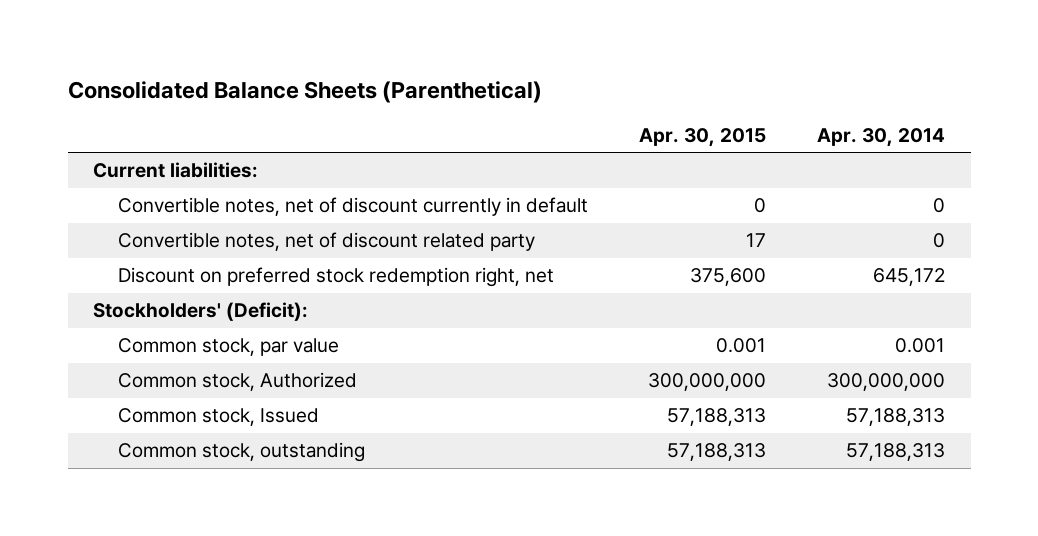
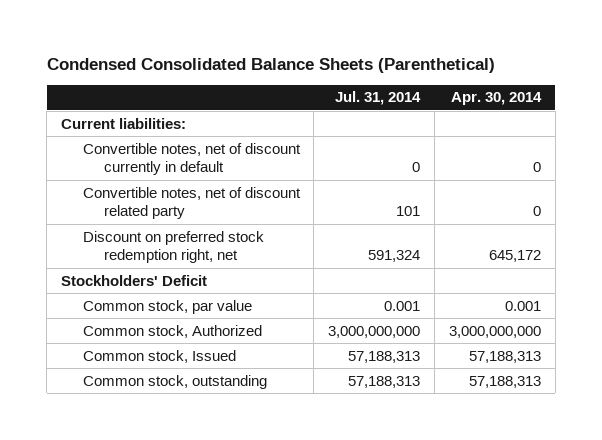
[67,80,542,103] Consolidated Balance Sheets (Parenthetical) -> [46,57,495,73] Condensed Consolidated Balance Sheets (Parenthetical)
[639,127,767,147] Apr. 30, 2015 -> none
none -> [335,91,422,106] Jul. 31, 2014
[92,302,308,322] Stockholders' (Deficit): -> [60,274,207,286] Stockholders' Deficit
[827,373,946,392] 300,000,000 -> [448,325,541,338] 3,000,000,000

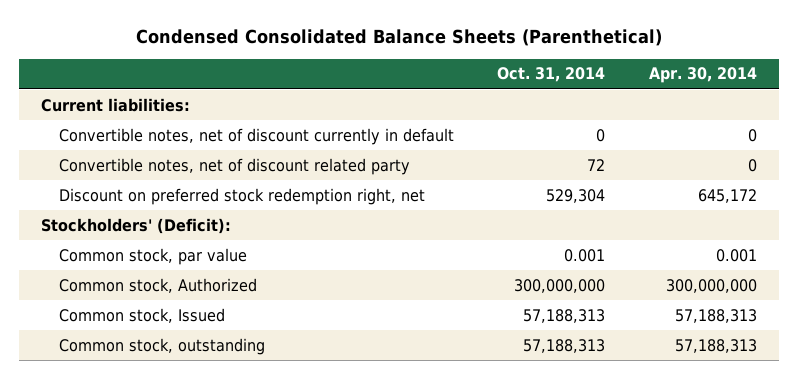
[335,91,422,106] Jul. 31, 2014 -> none
none -> [497,67,606,83] Oct. 31, 2014
[60,274,207,286] Stockholders' Deficit -> [40,217,231,234] Stockholders' (Deficit):
[448,325,541,338] 3,000,000,000 -> [665,278,757,293] 300,000,000

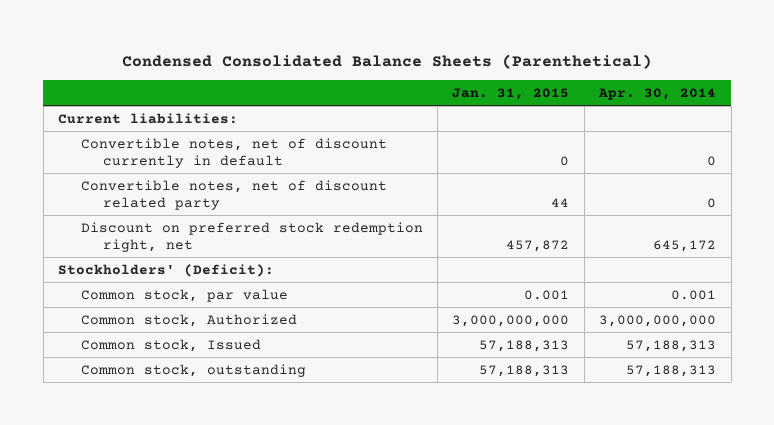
[497,67,606,83] Oct. 31, 2014 -> none
none -> [452,87,570,100] Jan. 31, 2015
[665,278,757,293] 300,000,000 -> [599,314,717,327] 3,000,000,000

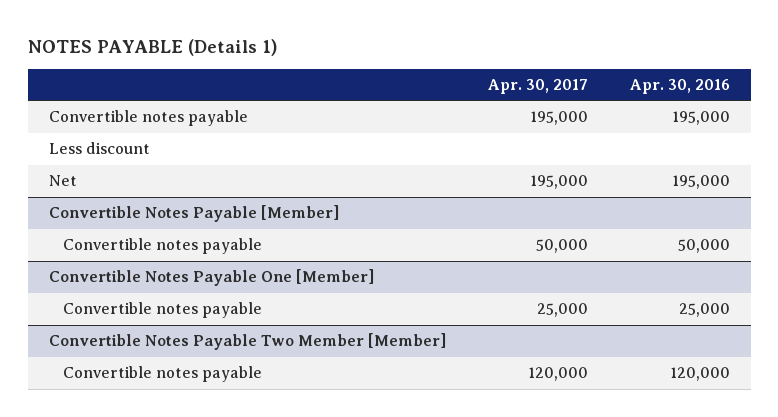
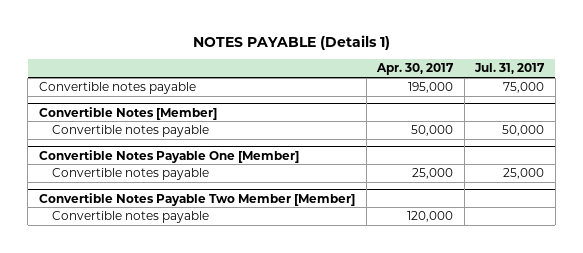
[629,79,730,95] Apr. 30, 2016 -> none
none -> [474,63,546,75] Jul. 31, 2017
[48,142,150,155] Less discount -> none
[48,175,77,187] Net -> none
[48,205,339,223] Convertible Notes Payable [Member] -> [38,106,217,120] Convertible Notes [Member]

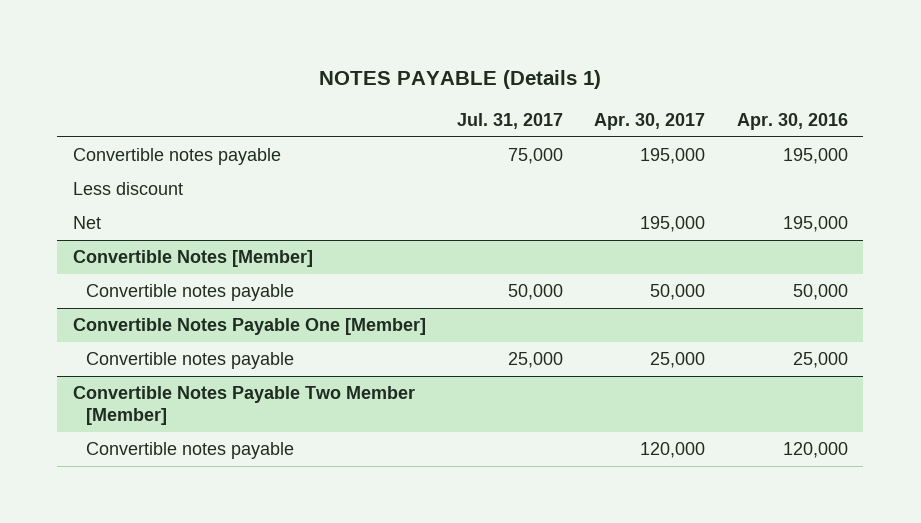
none -> [736,112,848,130] Apr. 30, 2016
none -> [73,181,184,195] Less discount
none -> [73,215,102,229] Net

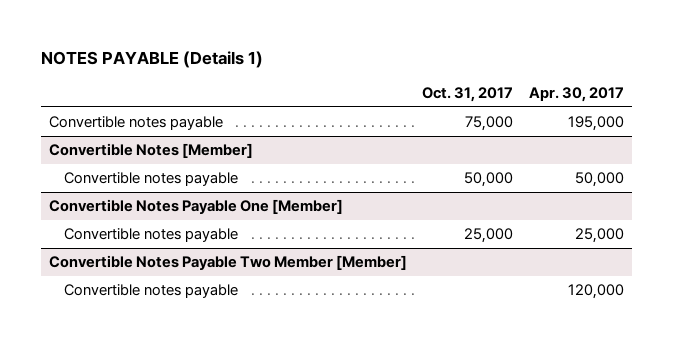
[457,112,564,129] Jul. 31, 2017 -> none
[736,112,848,130] Apr. 30, 2016 -> none
none -> [422,87,514,103] Oct. 31, 2017
[73,181,184,195] Less discount -> none
[73,215,102,229] Net -> none

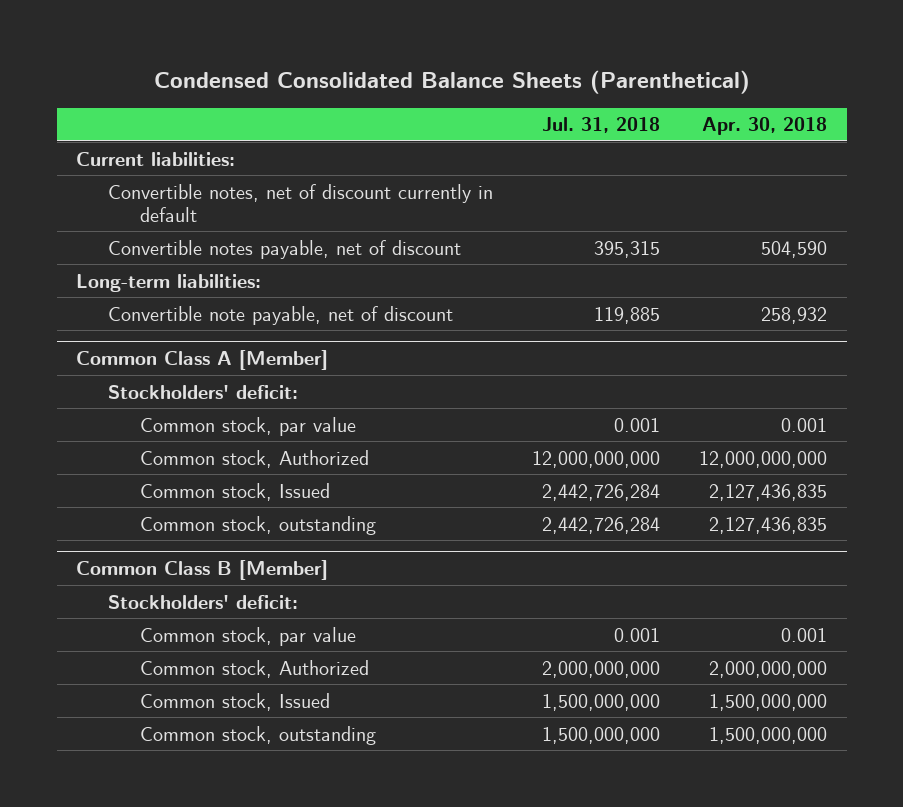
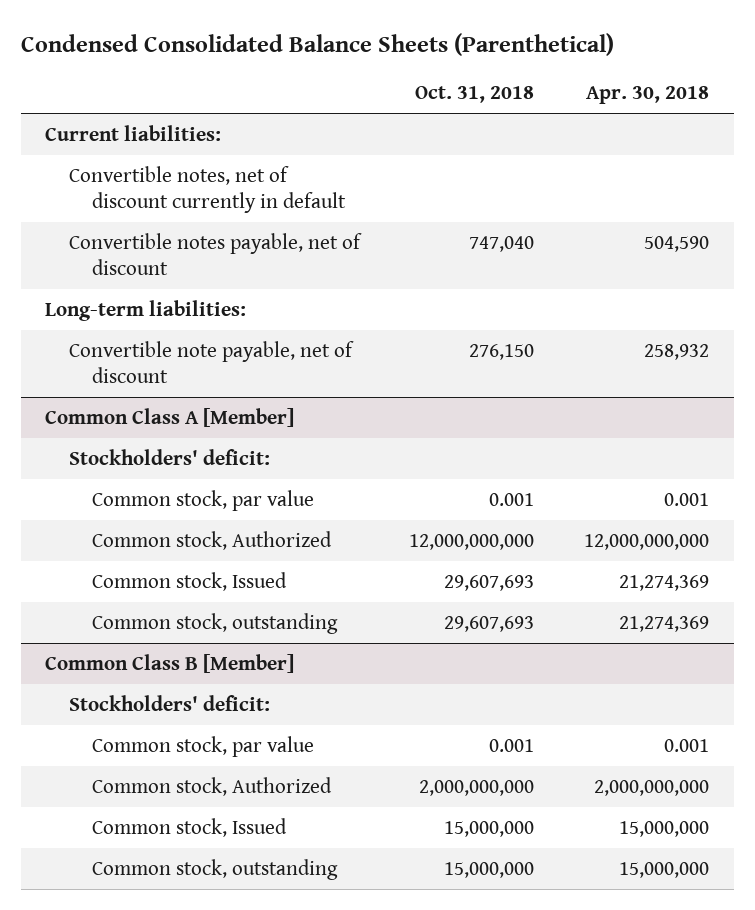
[542,117,661,134] Jul. 31, 2018 -> none
none -> [415,86,535,104] Oct. 31, 2018
[709,483,828,501] 2,127,436,835 -> [619,574,710,591] 21,274,369
[709,516,828,534] 2,127,436,835 -> [619,615,710,632] 21,274,369
[709,693,828,711] 1,500,000,000 -> [619,820,710,837] 15,000,000
[709,726,828,744] 1,500,000,000 -> [619,861,710,878] 15,000,000

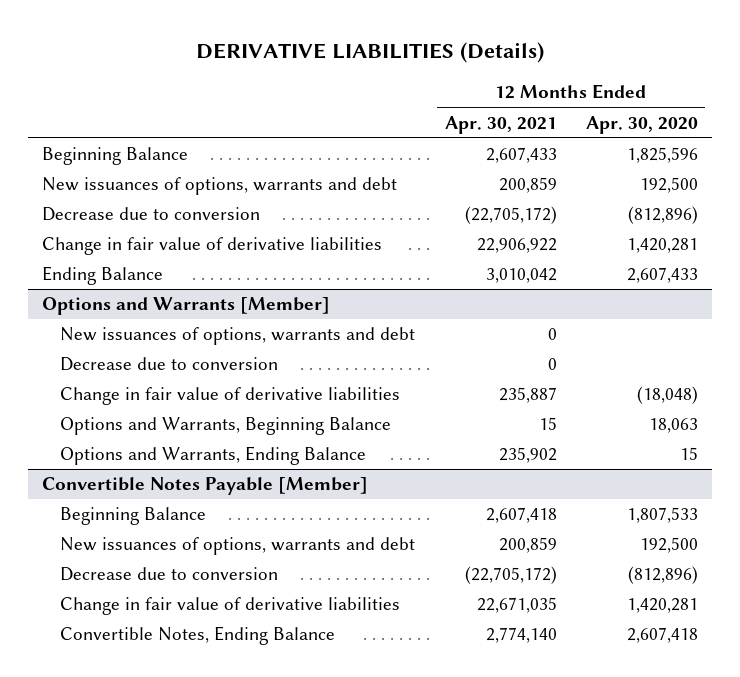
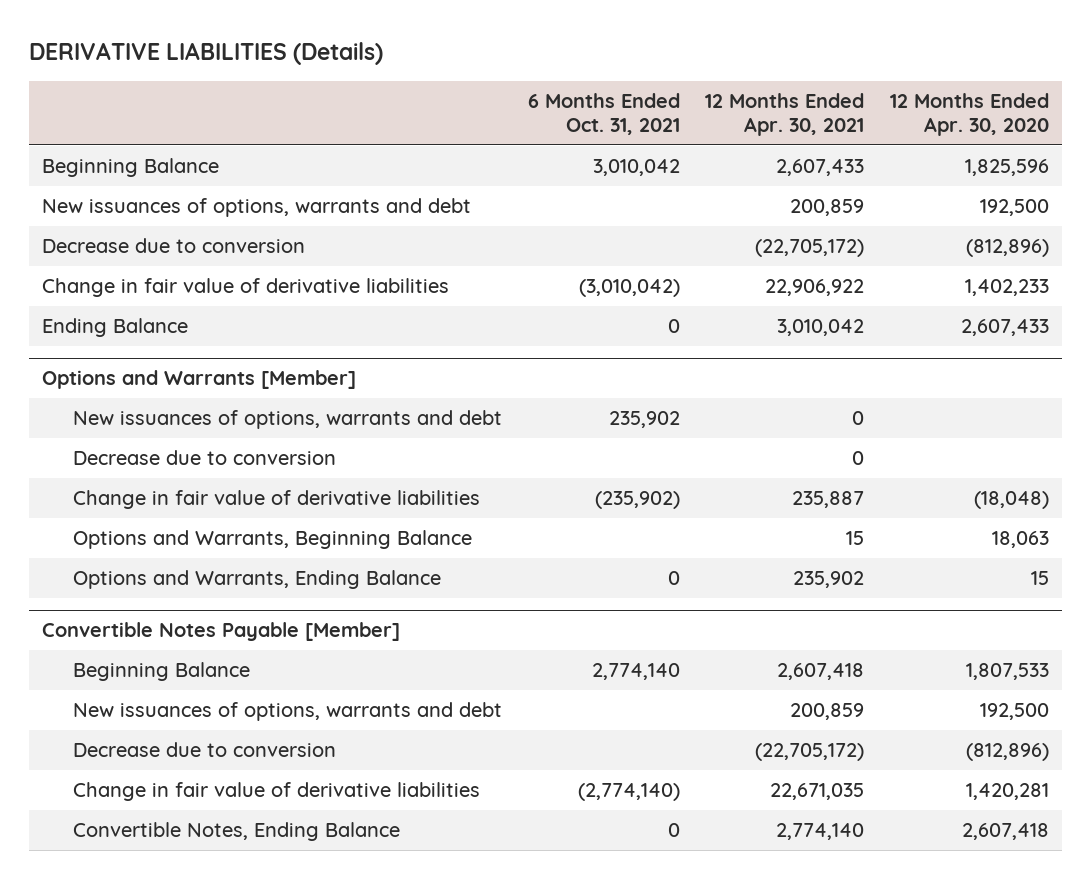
none -> [527,92,680,135] 6 Months Ended Oct. 31, 2021
[626,238,698,254] 1,420,281 -> [965,279,1050,297] 1,402,233

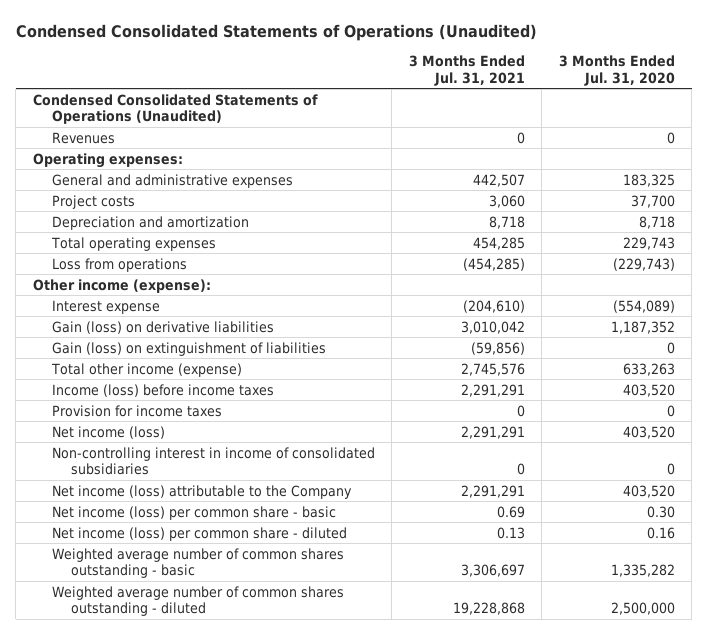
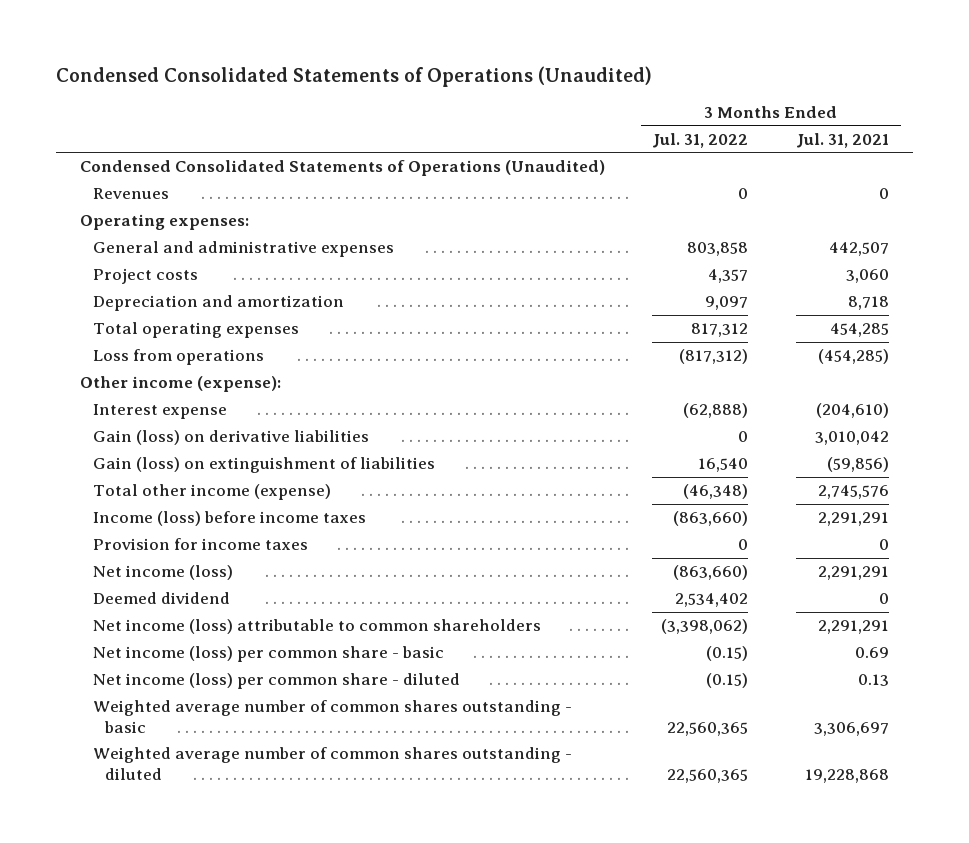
[558,54,675,86] 3 Months Ended Jul. 31, 2020 -> none
none -> [652,132,749,148] Jul. 31, 2022
[52,446,376,476] Non-controlling interest in income of consolidated subsidiaries -> none
none -> [92,592,230,605] Deemed dividend
[52,484,353,499] Net income (loss) attributable to the Company -> [92,619,541,635] Net income (loss) attributable to common shareholders

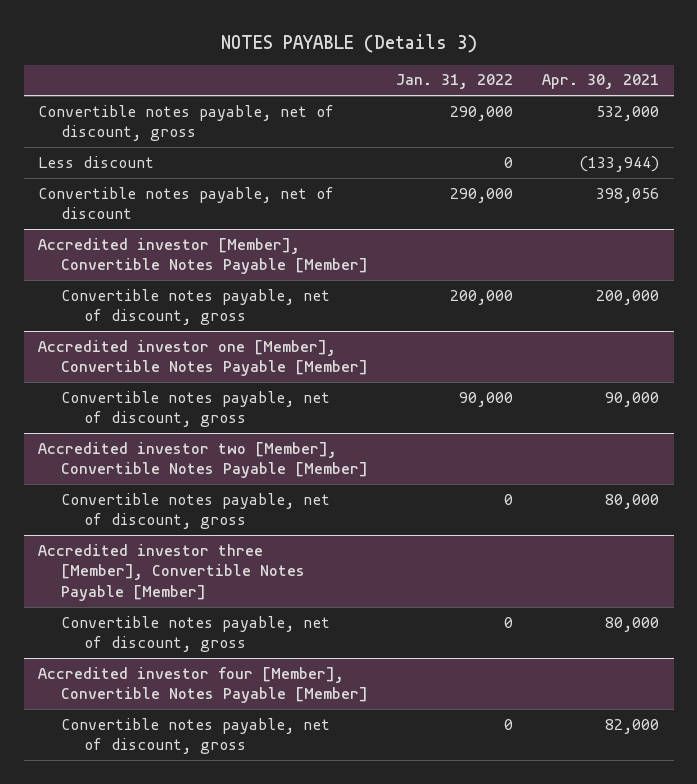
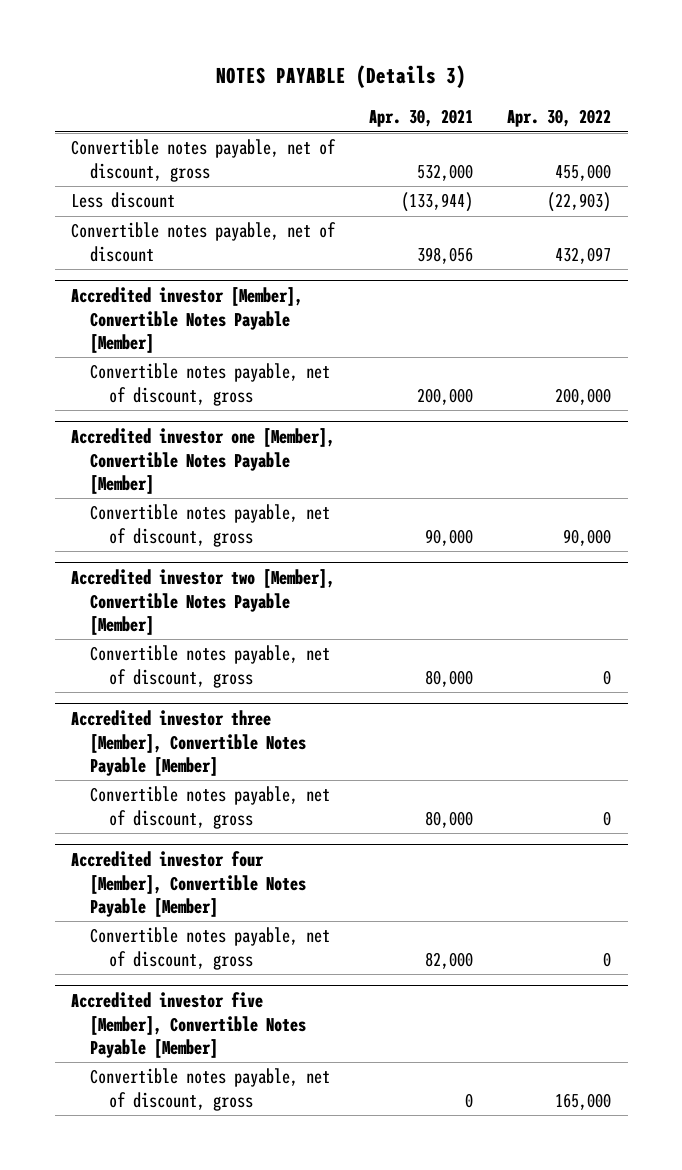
[396,74,514,90] Jan. 31, 2022 -> none
none -> [506,109,611,128] Apr. 30, 2022
none -> [71,992,307,1059] Accredited investor five [Member], Convertible Notes Payable [Member]
none -> [90,1068,331,1111] Convertible notes payable, net of discount, gross

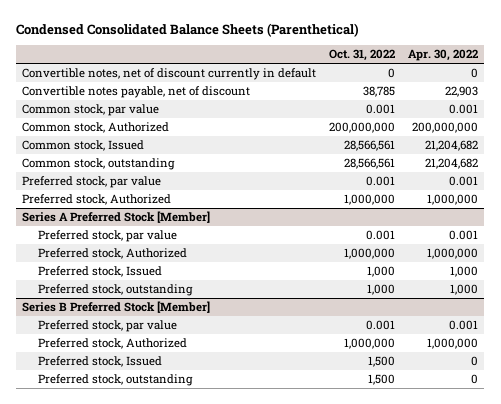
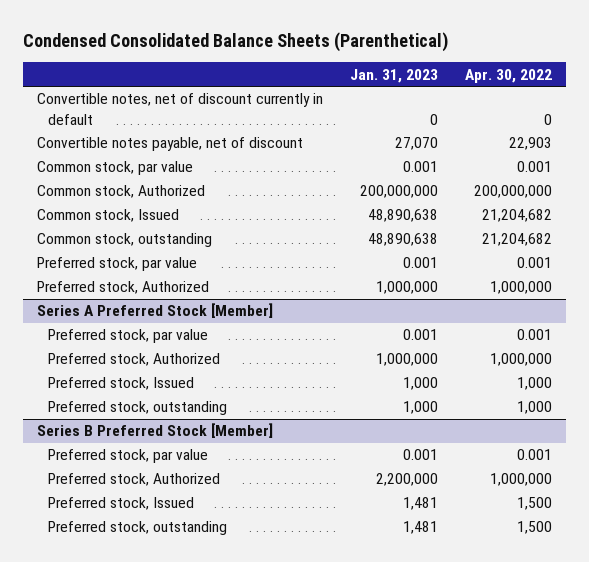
[329,49,396,62] Oct. 31, 2022 -> none
none -> [349,68,438,83] Jan. 31, 2023
[471,356,479,367] 0 -> [516,497,552,511] 1,500
[471,374,479,385] 0 -> [516,521,552,535] 1,500

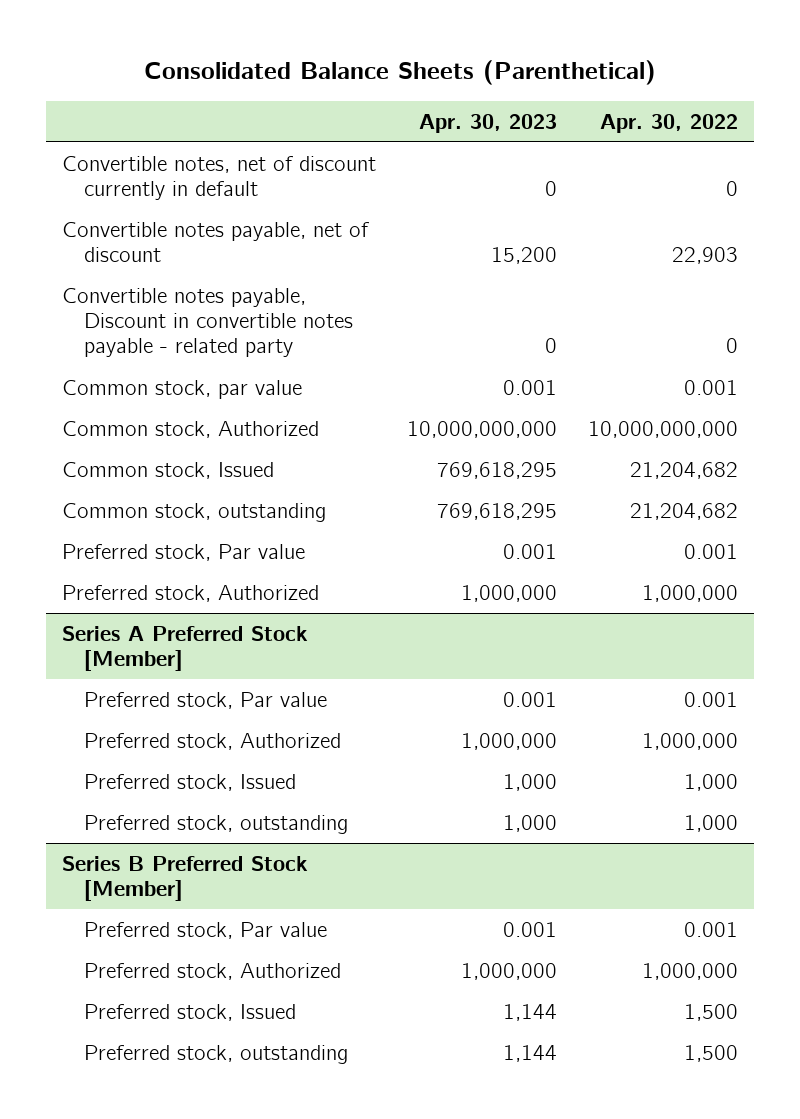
[22,31,448,52] Condensed Consolidated Balance Sheets (Parenthetical) -> [144,60,657,86] Consolidated Balance Sheets (Parenthetical)
[349,68,438,83] Jan. 31, 2023 -> none
none -> [419,113,558,133] Apr. 30, 2023
none -> [61,287,353,358] Convertible notes payable, Discount in convertible notes payable - related party
[473,185,552,199] 200,000,000 -> [588,420,739,438] 10,000,000,000
[36,257,197,272] Preferred stock, par value -> [61,543,305,561] Preferred stock, Par value
[48,329,209,344] Preferred stock, par value -> [83,691,327,709] Preferred stock, Par value
[48,449,209,464] Preferred stock, par value -> [83,921,327,939] Preferred stock, Par value

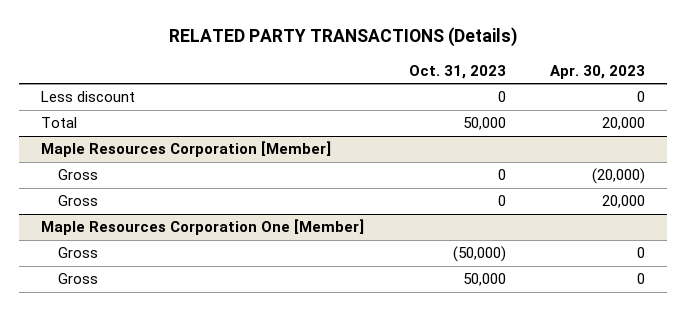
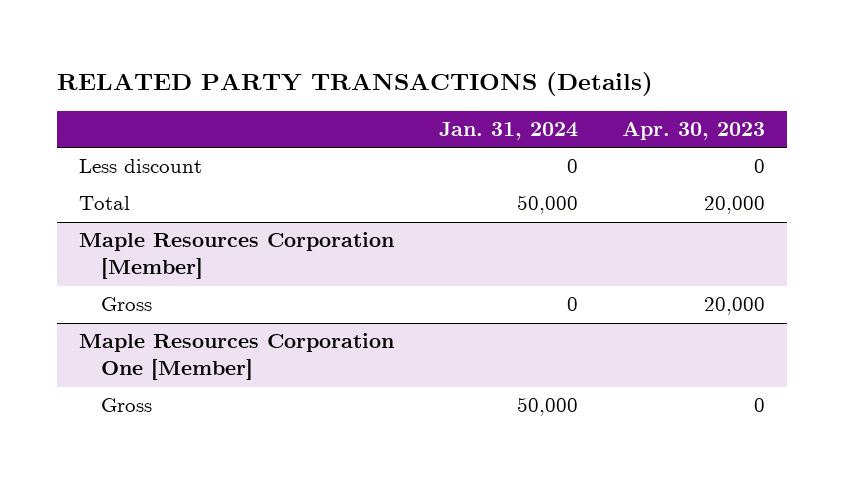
[408,64,506,79] Oct. 31, 2023 -> none
none -> [438,122,578,141] Jan. 31, 2024
[57,169,98,181] Gross -> none
[57,273,98,285] Gross -> none

